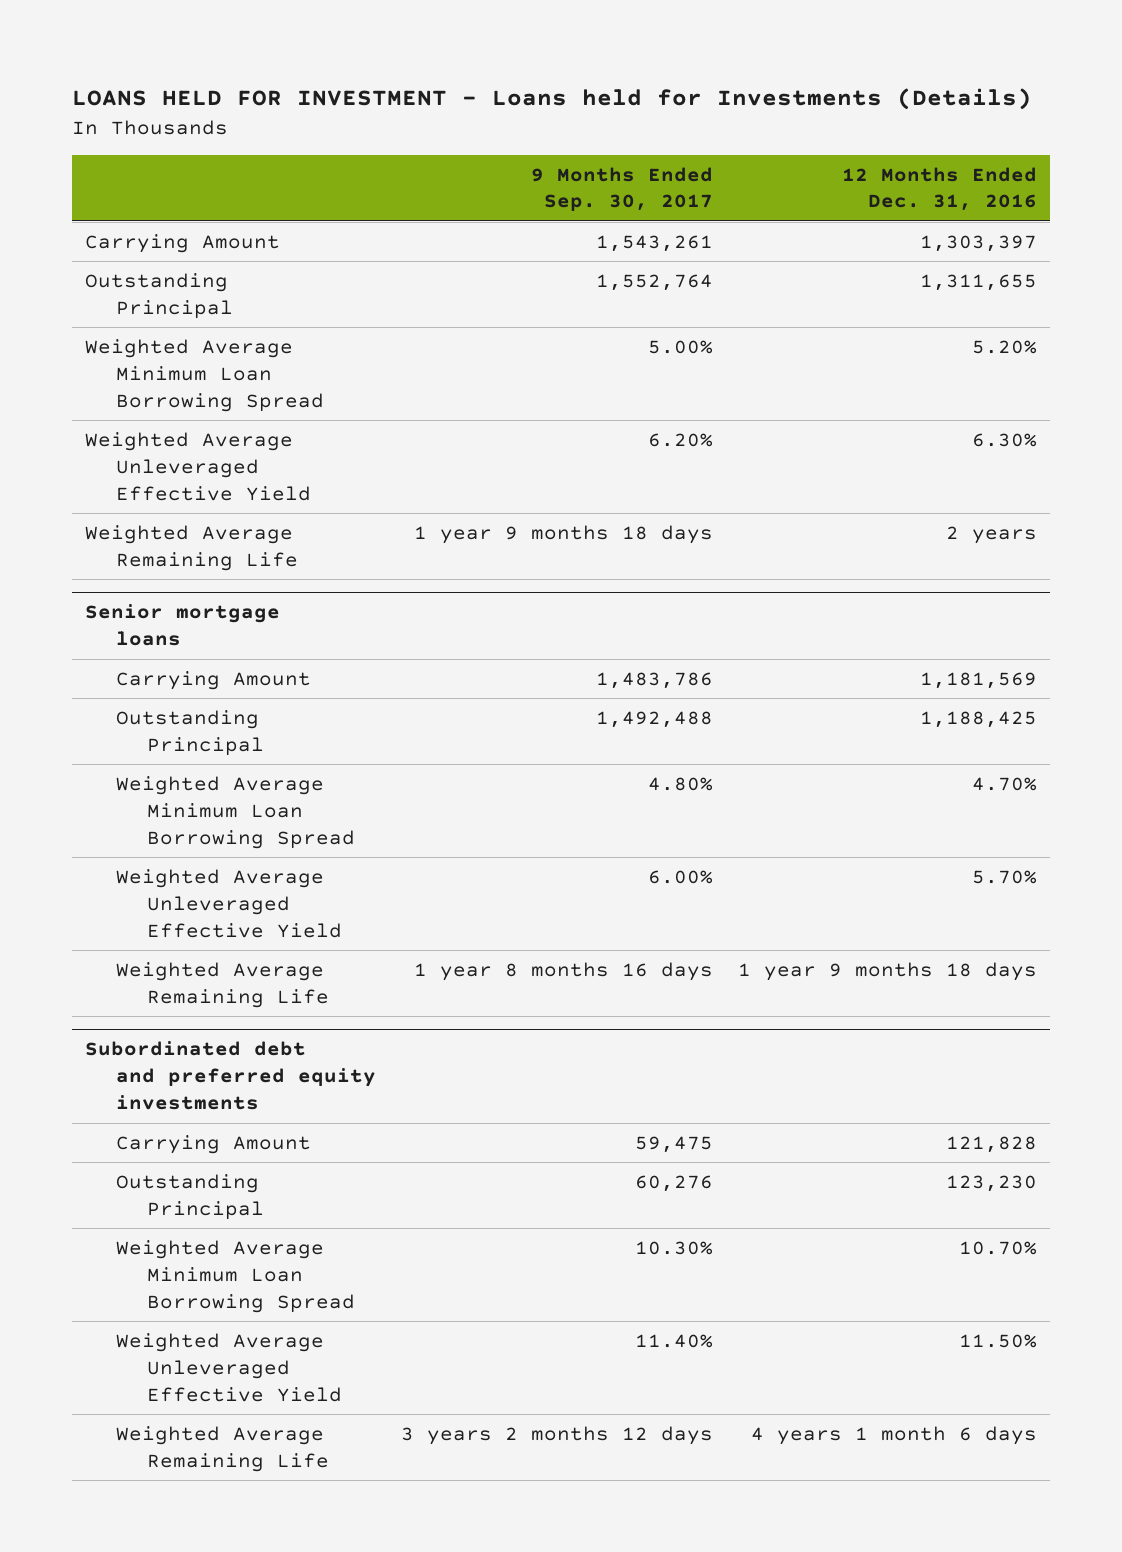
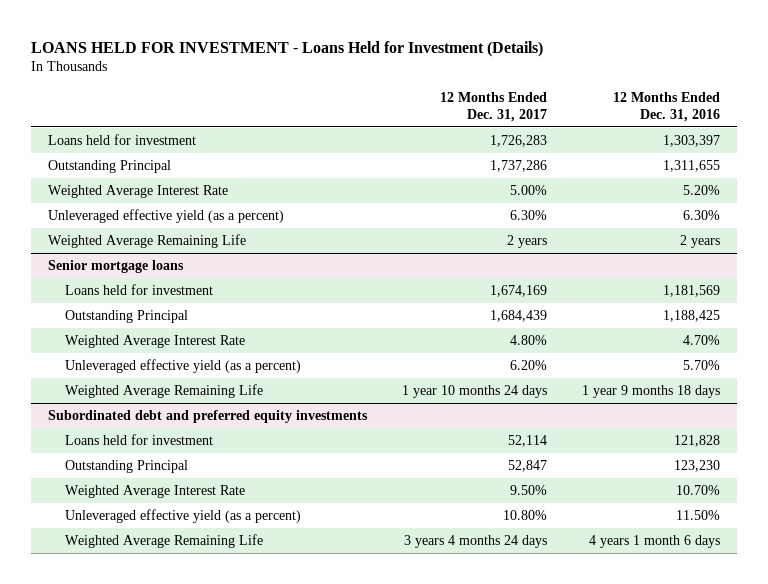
[72,88,1033,111] LOANS HELD FOR INVESTMENT - Loans held for Investments (Details) -> [31,40,544,57] LOANS HELD FOR INVESTMENT - Loans Held for Investment (Details)
[531,166,714,212] 9 Months Ended Sep. 30, 2017 -> none
none -> [440,91,548,122] 12 Months Ended Dec. 31, 2017
[84,233,280,253] Carrying Amount -> [48,133,197,145] Loans held for investment
[84,338,324,412] Weighted Average Minimum Loan Borrowing Spread -> [48,184,229,198] Weighted Average Interest Rate
[84,431,311,501] Weighted Average Unleveraged Effective Yield -> [48,208,285,223] Unleveraged effective yield (as a percent)
[115,670,311,690] Carrying Amount -> [65,283,214,295] Loans held for investment
[115,775,356,849] Weighted Average Minimum Loan Borrowing Spread -> [65,334,246,348] Weighted Average Interest Rate
[115,868,343,938] Weighted Average Unleveraged Effective Yield -> [65,358,302,373] Unleveraged effective yield (as a percent)
[115,1134,311,1154] Carrying Amount -> [65,433,214,445] Loans held for investment
[115,1239,356,1313] Weighted Average Minimum Loan Borrowing Spread -> [65,484,246,498] Weighted Average Interest Rate
[115,1332,343,1402] Weighted Average Unleveraged Effective Yield -> [65,508,302,523] Unleveraged effective yield (as a percent)

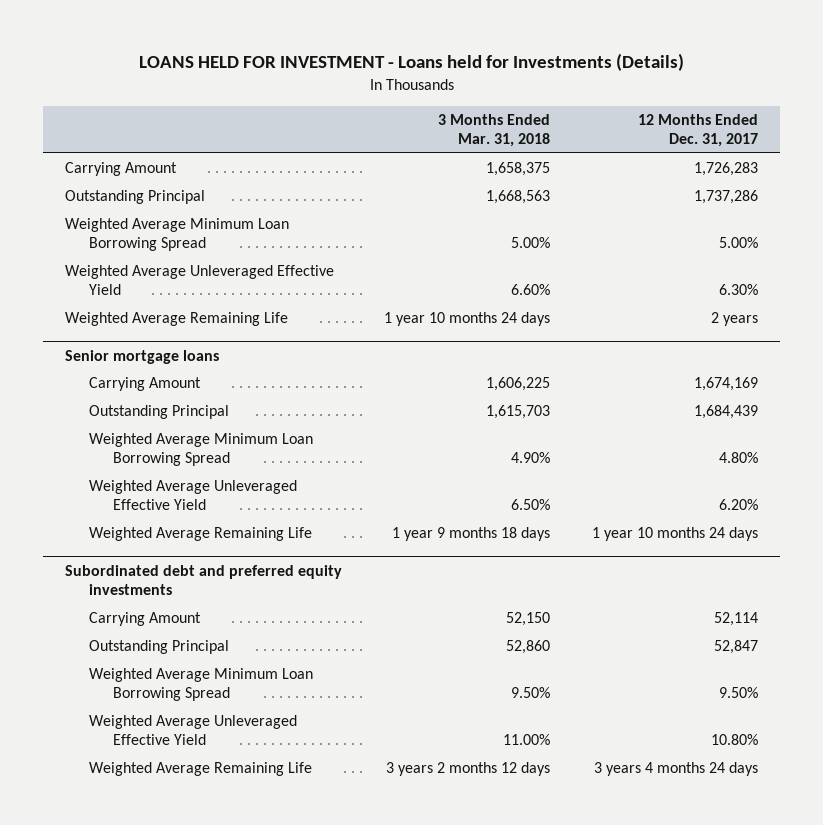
[31,40,544,57] LOANS HELD FOR INVESTMENT - Loans Held for Investment (Details) -> [138,53,684,72] LOANS HELD FOR INVESTMENT - Loans held for Investments (Details)
[612,91,720,122] 12 Months Ended Dec. 31, 2016 -> none
none -> [438,113,551,148] 3 Months Ended Mar. 31, 2018
[48,133,197,145] Loans held for investment -> [64,162,177,177] Carrying Amount
[48,184,229,198] Weighted Average Interest Rate -> [64,218,289,252] Weighted Average Minimum Loan Borrowing Spread
[48,208,285,223] Unleveraged effective yield (as a percent) -> [64,265,334,296] Weighted Average Unleveraged Effective Yield
[65,283,214,295] Loans held for investment -> [88,377,201,392] Carrying Amount
[65,334,246,348] Weighted Average Interest Rate -> [88,433,313,467] Weighted Average Minimum Loan Borrowing Spread
[65,358,302,373] Unleveraged effective yield (as a percent) -> [88,480,297,511] Weighted Average Unleveraged Effective Yield
[65,433,214,445] Loans held for investment -> [88,612,201,627] Carrying Amount
[65,484,246,498] Weighted Average Interest Rate -> [88,668,313,702] Weighted Average Minimum Loan Borrowing Spread
[65,508,302,523] Unleveraged effective yield (as a percent) -> [88,715,297,746] Weighted Average Unleveraged Effective Yield

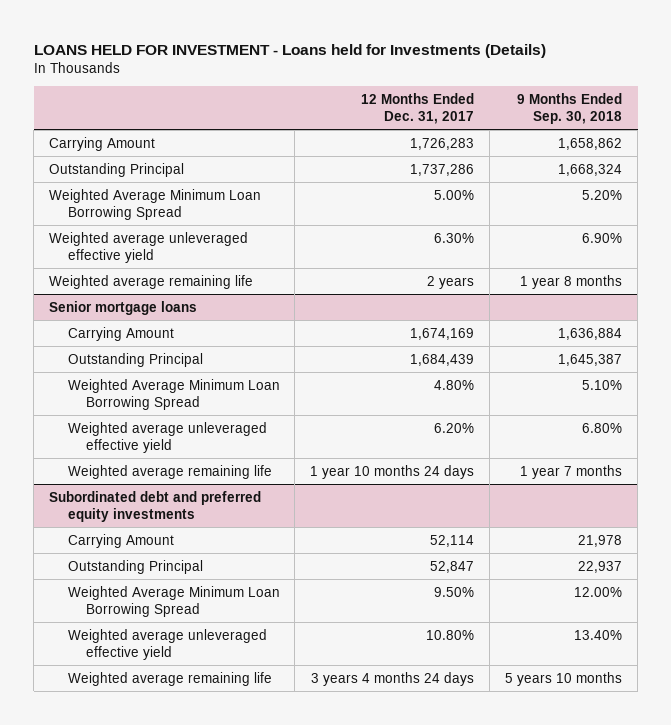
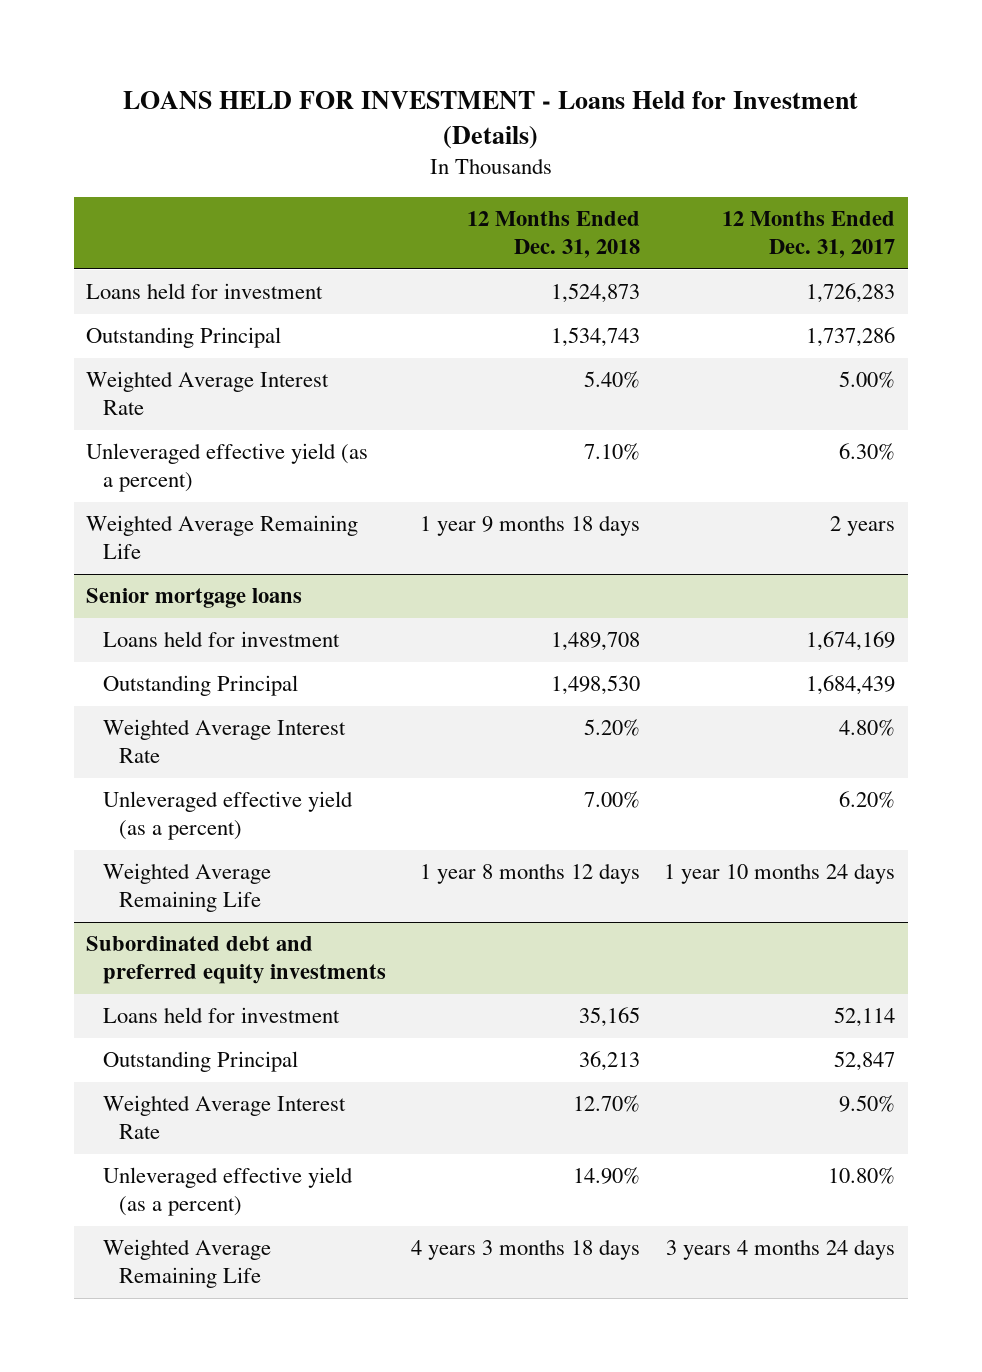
[33,43,546,58] LOANS HELD FOR INVESTMENT - Loans held for Investments (Details) -> [122,91,858,150] LOANS HELD FOR INVESTMENT - Loans Held for Investment (Details)
[517,92,623,124] 9 Months Ended Sep. 30, 2018 -> none
none -> [466,211,640,259] 12 Months Ended Dec. 31, 2018
[49,136,156,151] Carrying Amount -> [86,283,324,300] Loans held for investment
[49,188,262,220] Weighted Average Minimum Loan Borrowing Spread -> [86,371,330,416] Weighted Average Interest Rate
[49,231,249,263] Weighted average unleveraged effective yield -> [86,443,369,493] Unleveraged effective yield (as a percent)
[49,274,254,289] Weighted average remaining life -> [86,515,359,560] Weighted Average Remaining Life
[67,326,174,341] Carrying Amount -> [102,631,340,648] Loans held for investment
[67,378,280,410] Weighted Average Minimum Loan Borrowing Spread -> [102,719,346,764] Weighted Average Interest Rate
[67,421,267,453] Weighted average unleveraged effective yield -> [102,791,353,841] Unleveraged effective yield (as a percent)
[67,464,272,479] Weighted average remaining life -> [102,863,271,913] Weighted Average Remaining Life
[67,533,174,548] Carrying Amount -> [102,1007,340,1024] Loans held for investment
[67,585,280,617] Weighted Average Minimum Loan Borrowing Spread -> [102,1095,346,1140] Weighted Average Interest Rate
[67,628,267,660] Weighted average unleveraged effective yield -> [102,1167,353,1217] Unleveraged effective yield (as a percent)
[67,671,272,686] Weighted average remaining life -> [102,1239,271,1289] Weighted Average Remaining Life

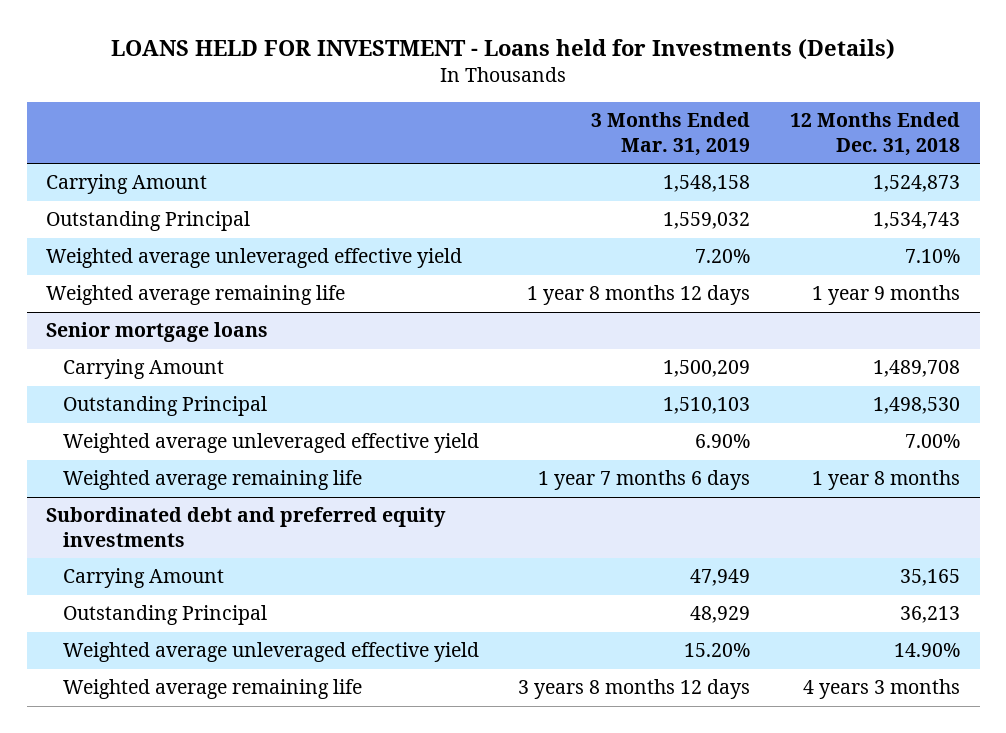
[122,91,858,150] LOANS HELD FOR INVESTMENT - Loans Held for Investment (Details) -> [111,39,896,61] LOANS HELD FOR INVESTMENT - Loans held for Investments (Details)
[722,211,896,259] 12 Months Ended Dec. 31, 2017 -> none
none -> [591,112,751,156] 3 Months Ended Mar. 31, 2019
[86,283,324,300] Loans held for investment -> [46,174,208,195] Carrying Amount
[86,371,330,416] Weighted Average Interest Rate -> none
[86,443,369,493] Unleveraged effective yield (as a percent) -> [46,248,463,269] Weighted average unleveraged effective yield
[86,515,359,560] Weighted Average Remaining Life -> [46,285,346,306] Weighted average remaining life
[419,515,640,537] 1 year 9 months 18 days -> [811,285,960,306] 1 year 9 months
[102,631,340,648] Loans held for investment -> [62,359,224,380] Carrying Amount
[102,719,346,764] Weighted Average Interest Rate -> none
[102,791,353,841] Unleveraged effective yield (as a percent) -> [62,433,479,454] Weighted average unleveraged effective yield
[102,863,271,913] Weighted Average Remaining Life -> [62,470,362,491] Weighted average remaining life
[419,863,640,885] 1 year 8 months 12 days -> [811,470,960,491] 1 year 8 months
[102,1007,340,1024] Loans held for investment -> [62,568,224,589] Carrying Amount
[102,1095,346,1140] Weighted Average Interest Rate -> none
[102,1167,353,1217] Unleveraged effective yield (as a percent) -> [62,642,479,663] Weighted average unleveraged effective yield
[102,1239,271,1289] Weighted Average Remaining Life -> [62,679,362,700] Weighted average remaining life
[410,1239,640,1261] 4 years 3 months 18 days -> [802,679,960,700] 4 years 3 months

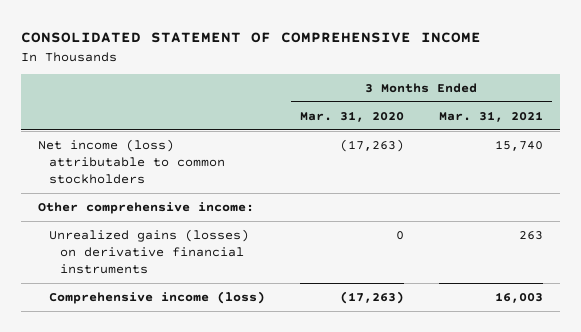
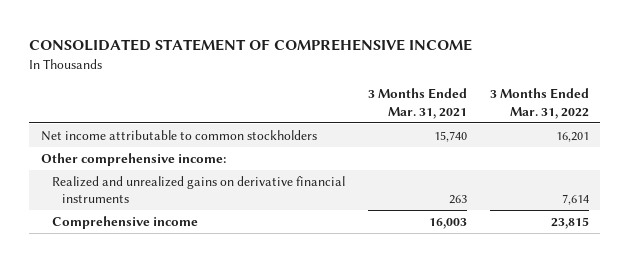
[299,110,404,122] Mar. 31, 2020 -> none
none -> [489,88,589,119] 3 Months Ended Mar. 31, 2022
[38,138,226,184] Net income (loss) attributable to common stockholders -> [40,130,317,142] Net income attributable to common stockholders
[49,228,250,274] Unrealized gains (losses) on derivative financial instruments -> [51,176,345,204] Realized and unrealized gains on derivative financial instruments
[49,290,266,304] Comprehensive income (loss) -> [51,216,198,230] Comprehensive income

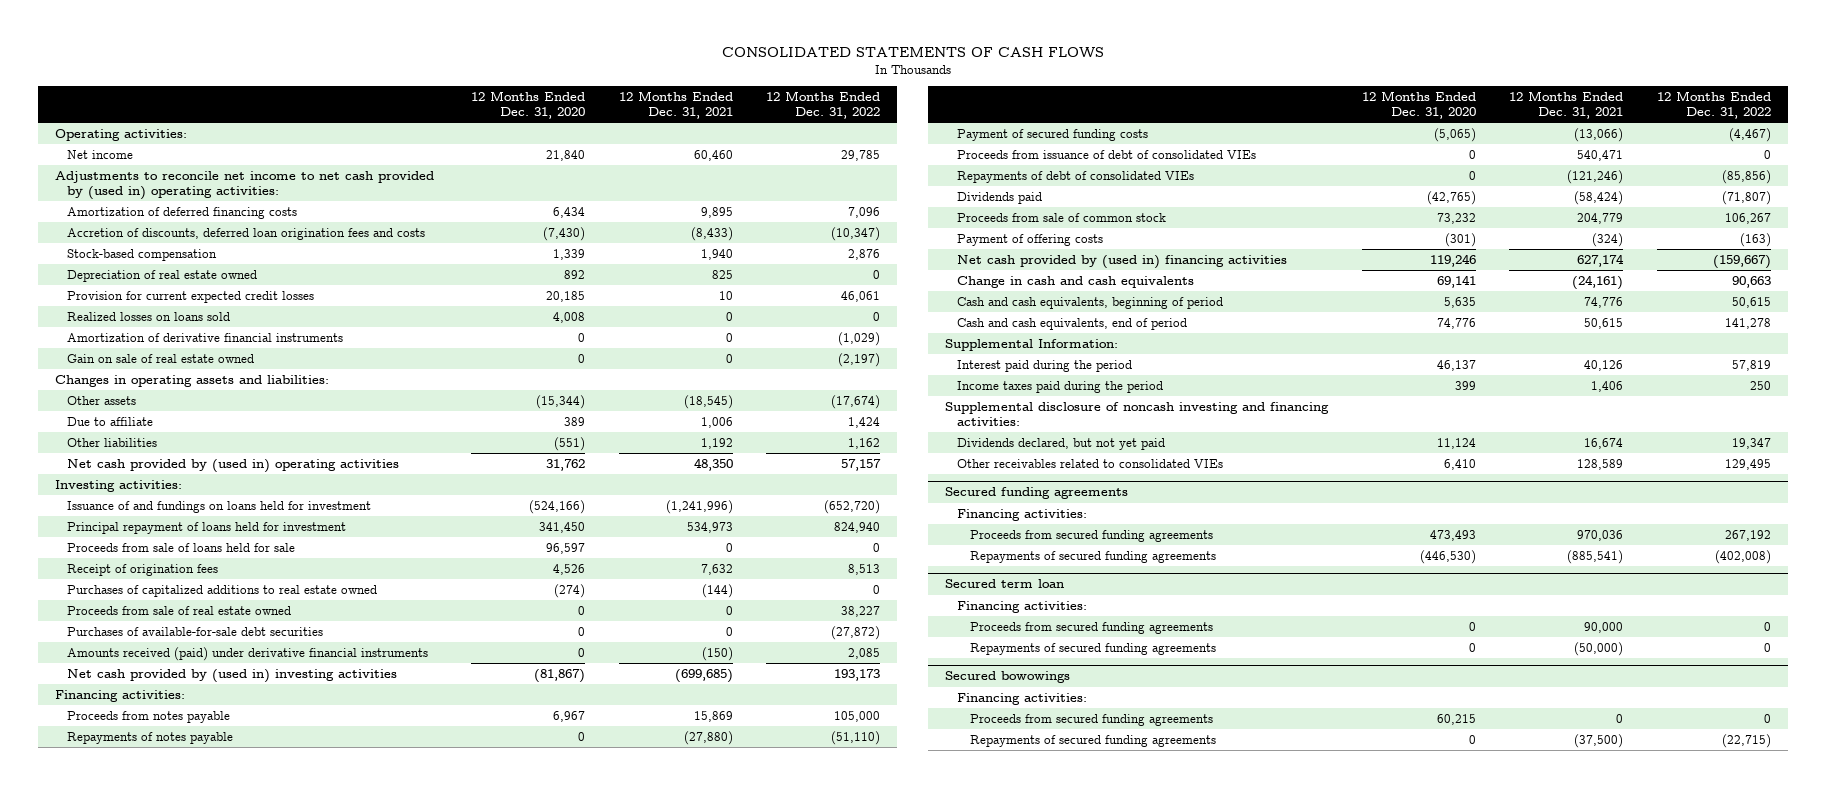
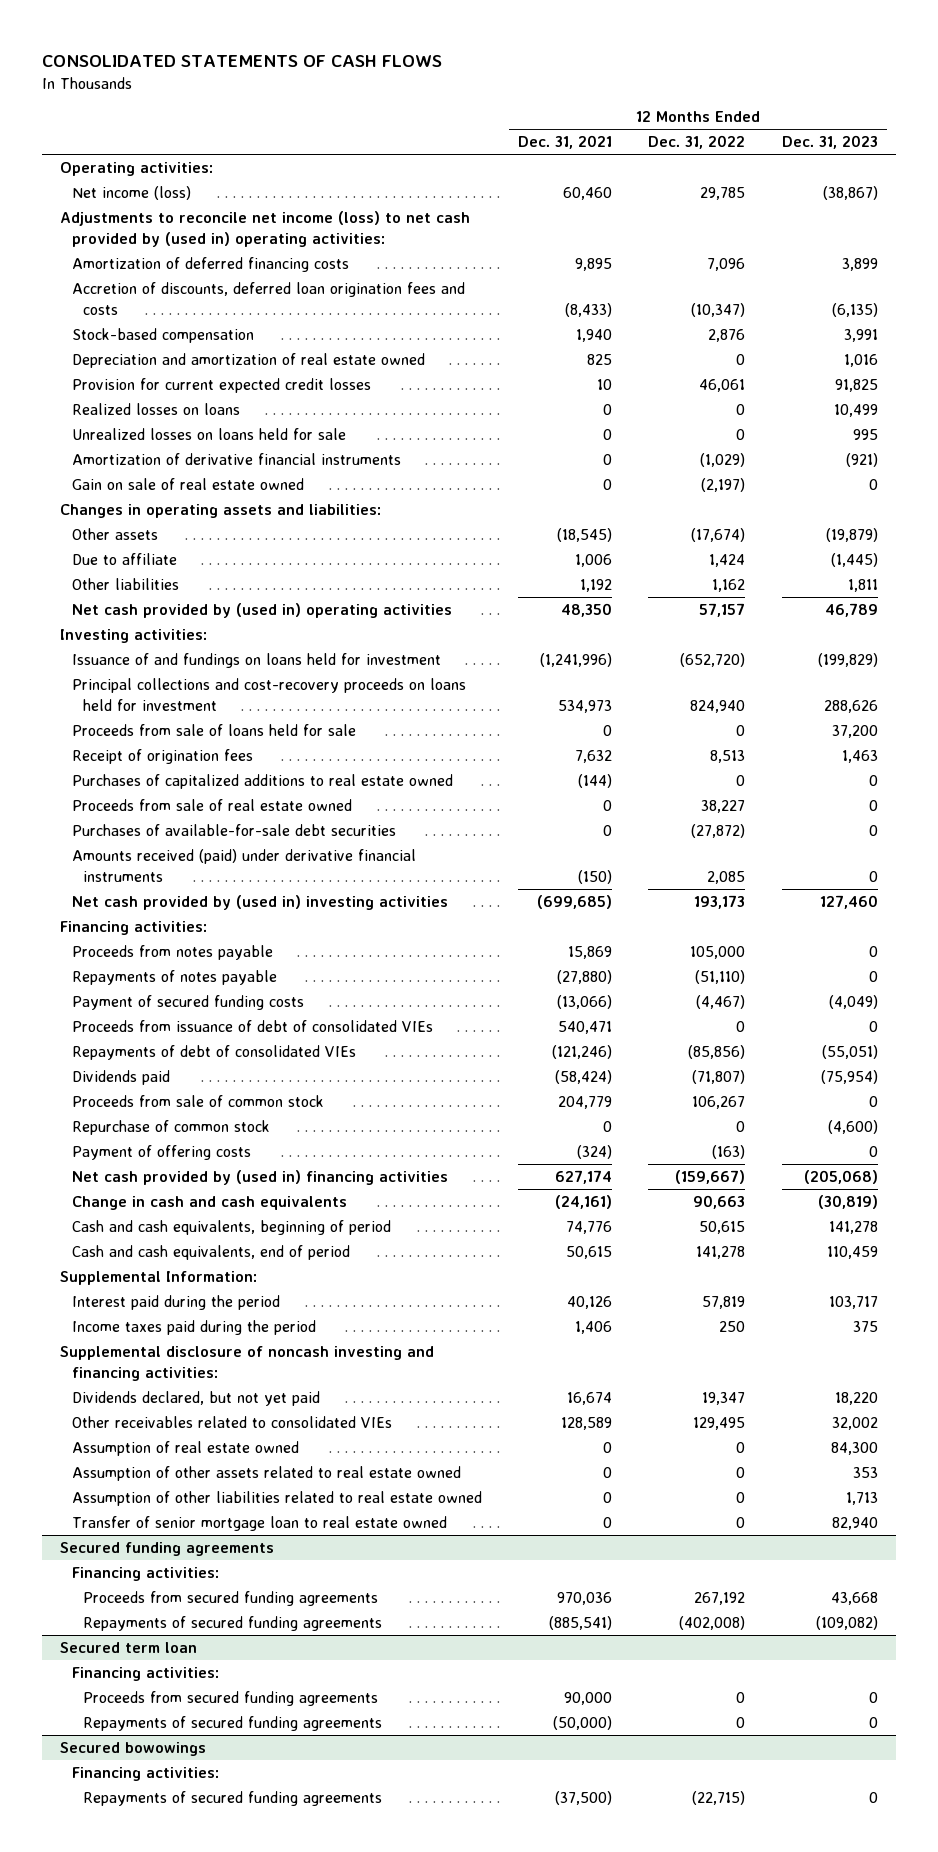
[471,91,586,119] 12 Months Ended Dec. 31, 2020 -> none
none -> [781,135,878,150] Dec. 31, 2023
[67,149,134,159] Net income -> [71,185,191,200] Net income (loss)
[54,170,434,200] Adjustments to reconcile net income to net cash provided by (used in) operating activities: -> [60,210,471,247] Adjustments to reconcile net income (loss) to net cash provided by (used in) operating activities:
[67,269,258,282] Depreciation of real estate owned -> [71,352,425,368] Depreciation and amortization of real estate owned
[67,311,231,321] Realized losses on loans sold -> [71,402,240,415] Realized losses on loans
none -> [71,427,346,440] Unrealized losses on loans held for sale
[67,521,347,534] Principal repayment of loans held for investment -> [71,677,466,711] Principal collections and cost-recovery proceeds on loans held for investment
none -> [71,1119,270,1135] Repurchase of common stock
none -> [71,1440,299,1456] Assumption of real estate owned
none -> [71,1465,461,1481] Assumption of other assets related to real estate owned
none -> [71,1490,482,1506] Assumption of other liabilities related to real estate owned
none -> [71,1515,447,1531] Transfer of senior mortgage loan to real estate owned
[969,713,1213,726] Proceeds from secured funding agreements -> none

